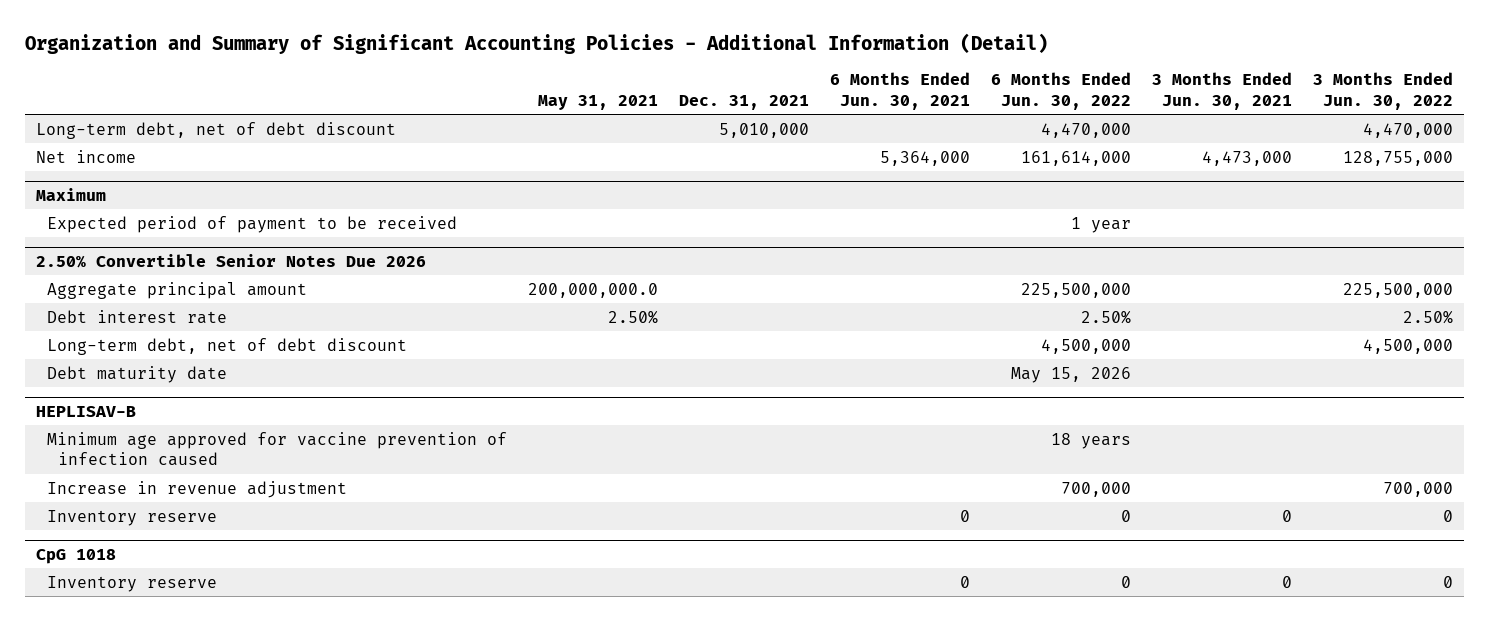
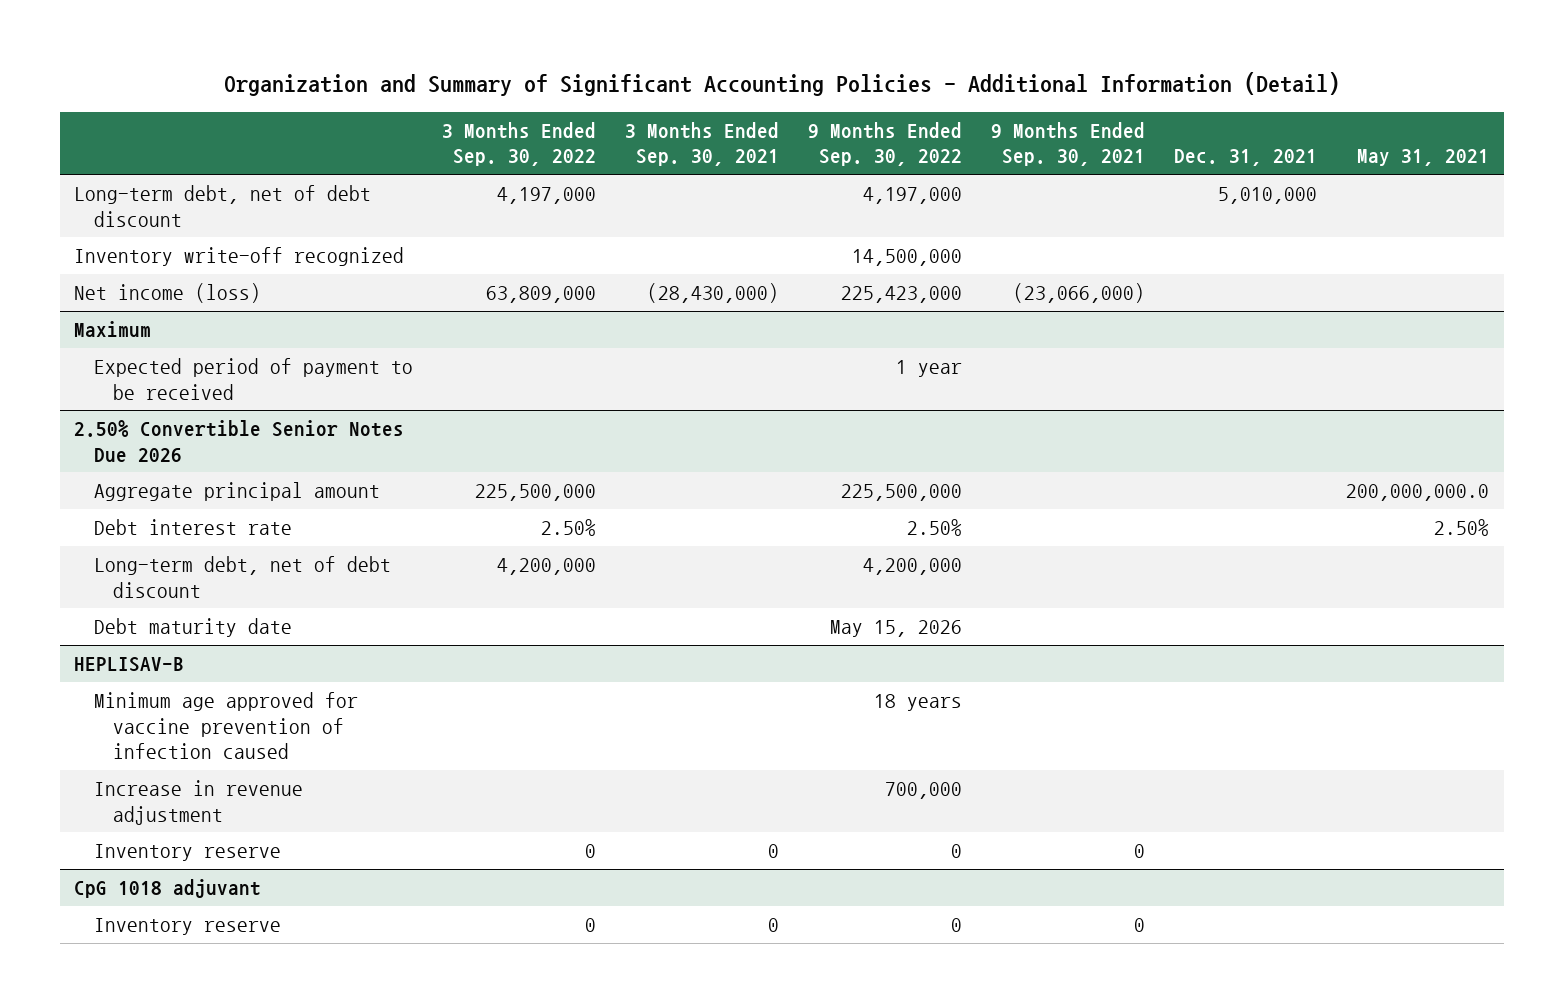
[830,72,971,110] 6 Months Ended Jun. 30, 2021 -> none
[991,72,1132,110] 6 Months Ended Jun. 30, 2022 -> none
[1152,72,1293,110] 3 Months Ended Jun. 30, 2021 -> none
[1313,72,1454,110] 3 Months Ended Jun. 30, 2022 -> none
none -> [441,121,596,167] 3 Months Ended Sep. 30, 2022
none -> [624,121,779,167] 3 Months Ended Sep. 30, 2021
none -> [808,121,963,167] 9 Months Ended Sep. 30, 2022
none -> [991,121,1146,167] 9 Months Ended Sep. 30, 2021
none -> [74,246,405,266] Inventory write-off recognized
[35,149,136,163] Net income -> [74,282,262,303] Net income (loss)
[35,548,116,564] CpG 1018 -> [74,878,262,898] CpG 1018 adjuvant

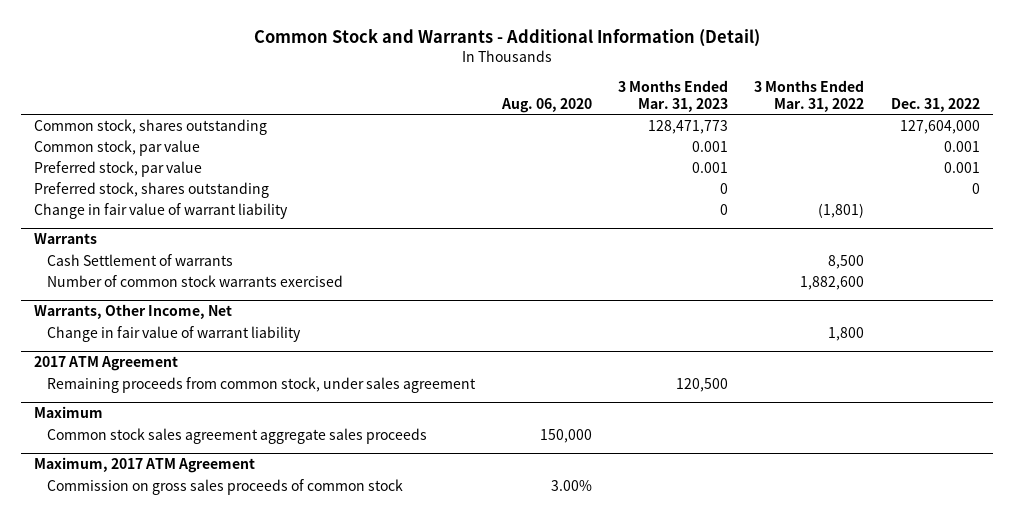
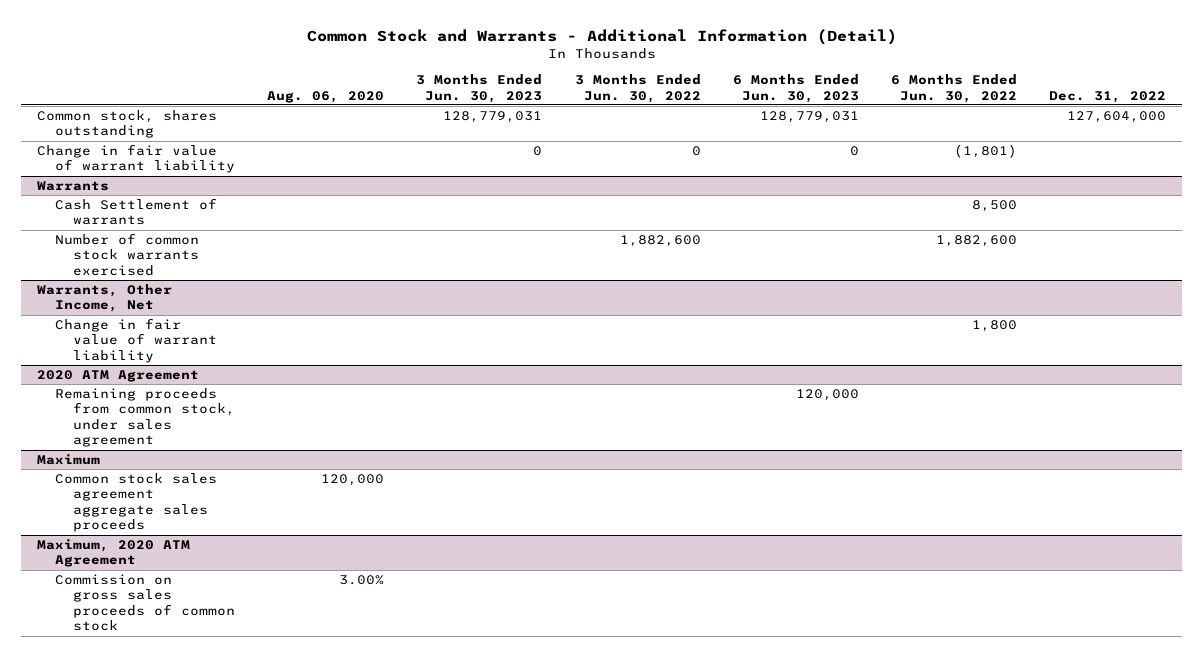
[617,80,728,112] 3 Months Ended Mar. 31, 2023 -> none
[754,80,865,112] 3 Months Ended Mar. 31, 2022 -> none
none -> [416,74,543,103] 3 Months Ended Jun. 30, 2023
none -> [574,74,701,103] 3 Months Ended Jun. 30, 2022
none -> [732,74,859,103] 6 Months Ended Jun. 30, 2023
none -> [891,74,1018,103] 6 Months Ended Jun. 30, 2022
[33,139,200,156] Common stock, par value -> none
[33,160,202,177] Preferred stock, par value -> none
[33,181,269,198] Preferred stock, shares outstanding -> none
[33,356,178,372] 2017 ATM Agreement -> none
[47,376,477,393] Remaining proceeds from common stock, under sales agreement -> none
none -> [37,370,200,383] 2020 ATM Agreement
none -> [55,388,235,448] Remaining proceeds from common stock, under sales agreement
[539,428,592,443] 150,000 -> [321,474,385,487] 120,000
[33,457,255,474] Maximum, 2017 ATM Agreement -> [37,539,191,568] Maximum, 2020 ATM Agreement

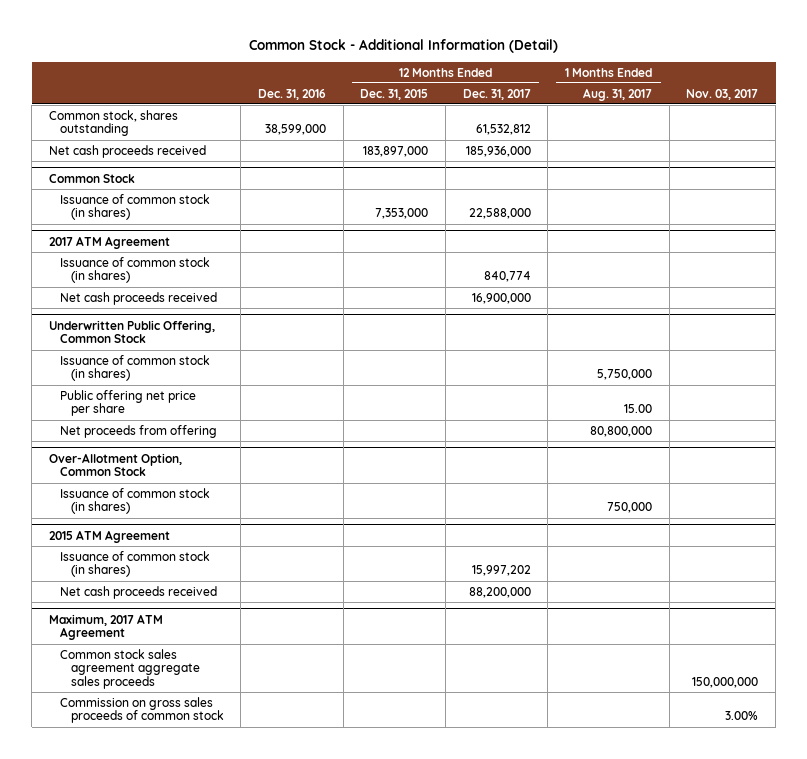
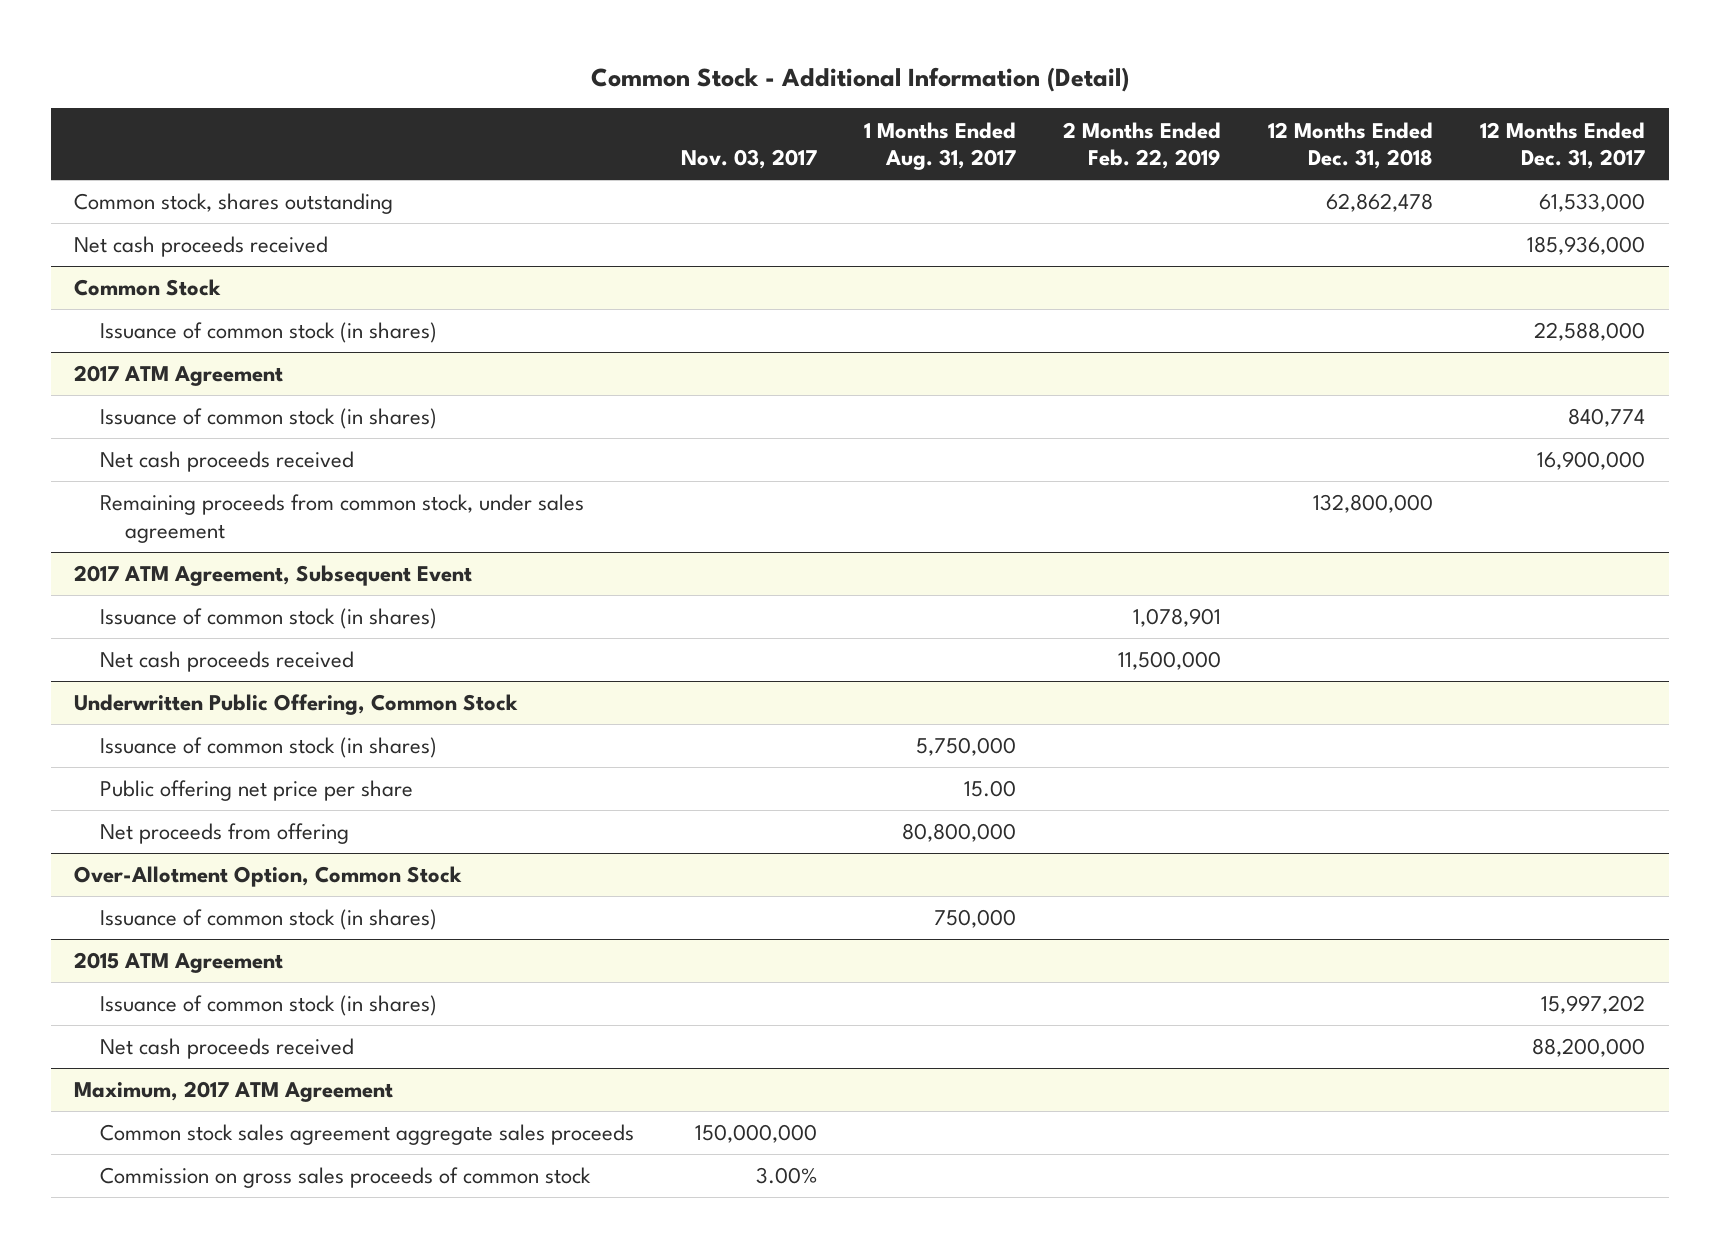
[258,88,327,100] Dec. 31, 2016 -> none
[360,88,429,100] Dec. 31, 2015 -> none
none -> [1063,121,1222,170] 2 Months Ended Feb. 22, 2019
none -> [1268,121,1434,170] 12 Months Ended Dec. 31, 2018
[475,124,531,136] 61,532,812 -> [1539,193,1646,213] 61,533,000
none -> [99,494,584,543] Remaining proceeds from common stock, under sales agreement
none -> [74,565,473,587] 2017 ATM Agreement, Subsequent Event
none -> [99,608,437,630] Issuance of common stock (in shares)
none -> [99,651,354,673] Net cash proceeds received

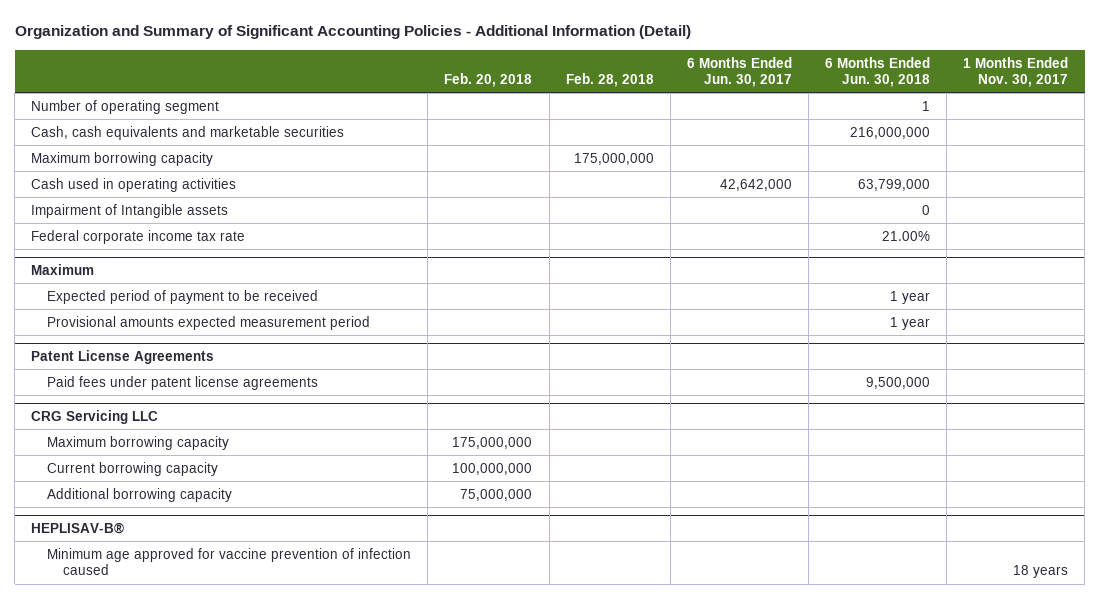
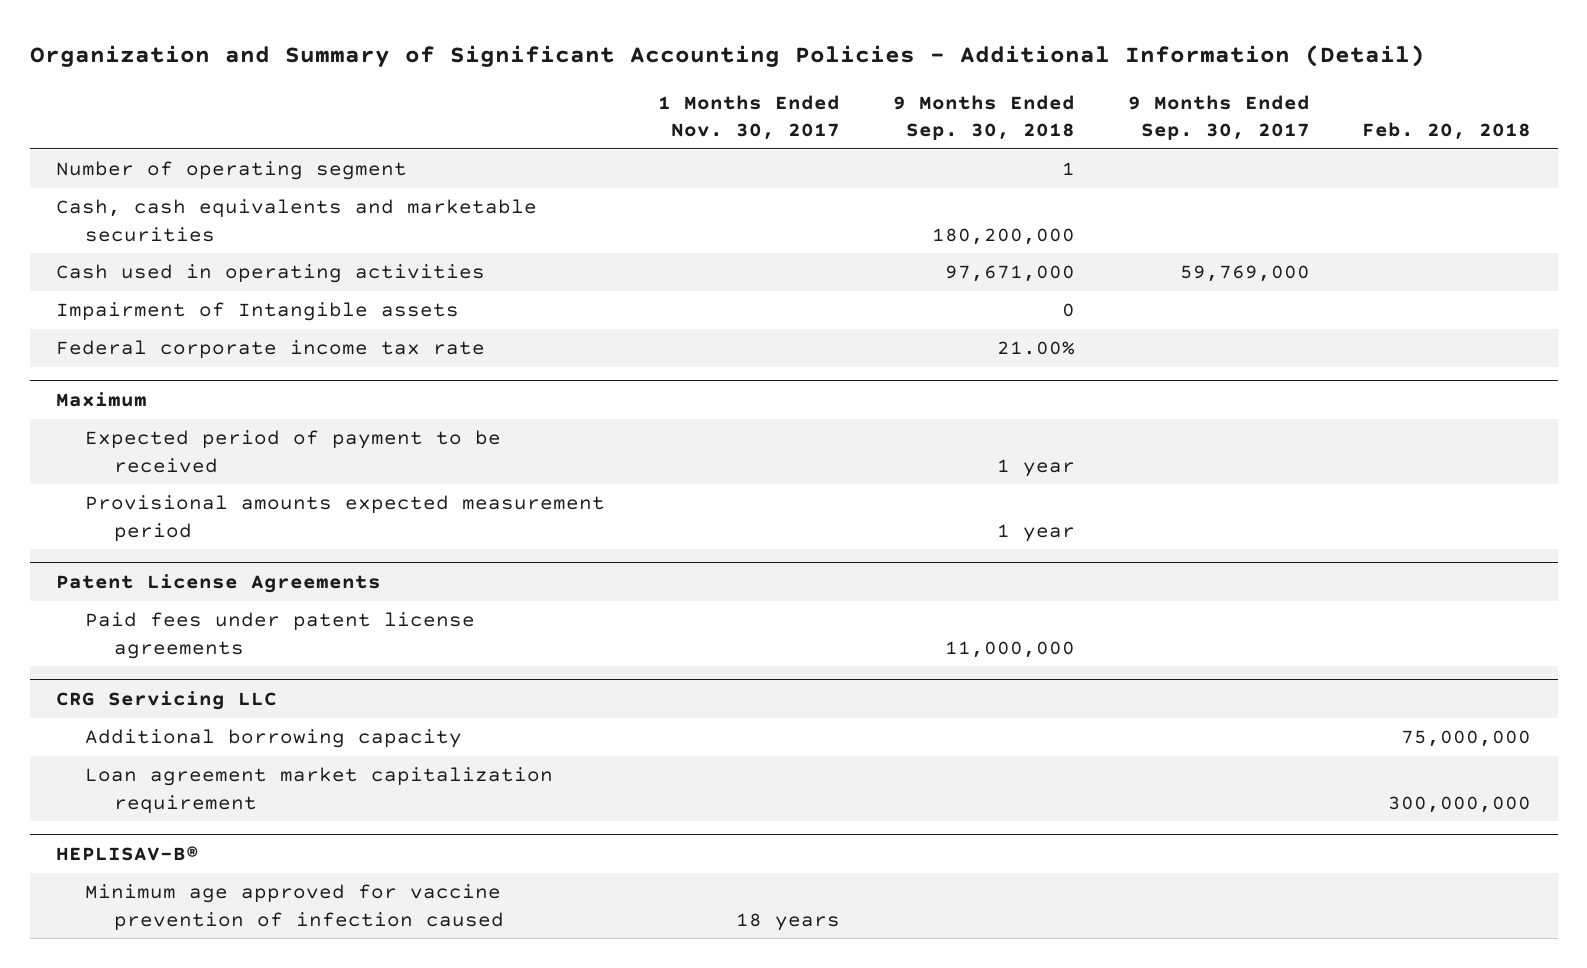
[565,72,654,87] Feb. 28, 2018 -> none
[686,56,792,87] 6 Months Ended Jun. 30, 2017 -> none
[825,56,931,87] 6 Months Ended Jun. 30, 2018 -> none
none -> [892,94,1075,140] 9 Months Ended Sep. 30, 2018
none -> [1127,94,1310,140] 9 Months Ended Sep. 30, 2017
[31,151,214,166] Maximum borrowing capacity -> none
[47,435,230,450] Maximum borrowing capacity -> none
[47,461,219,476] Current borrowing capacity -> none
none -> [84,767,553,814] Loan agreement market capitalization requirement

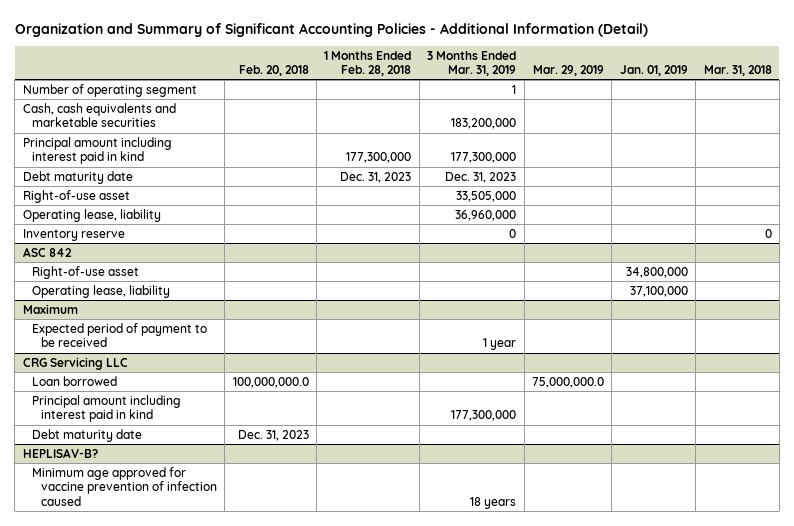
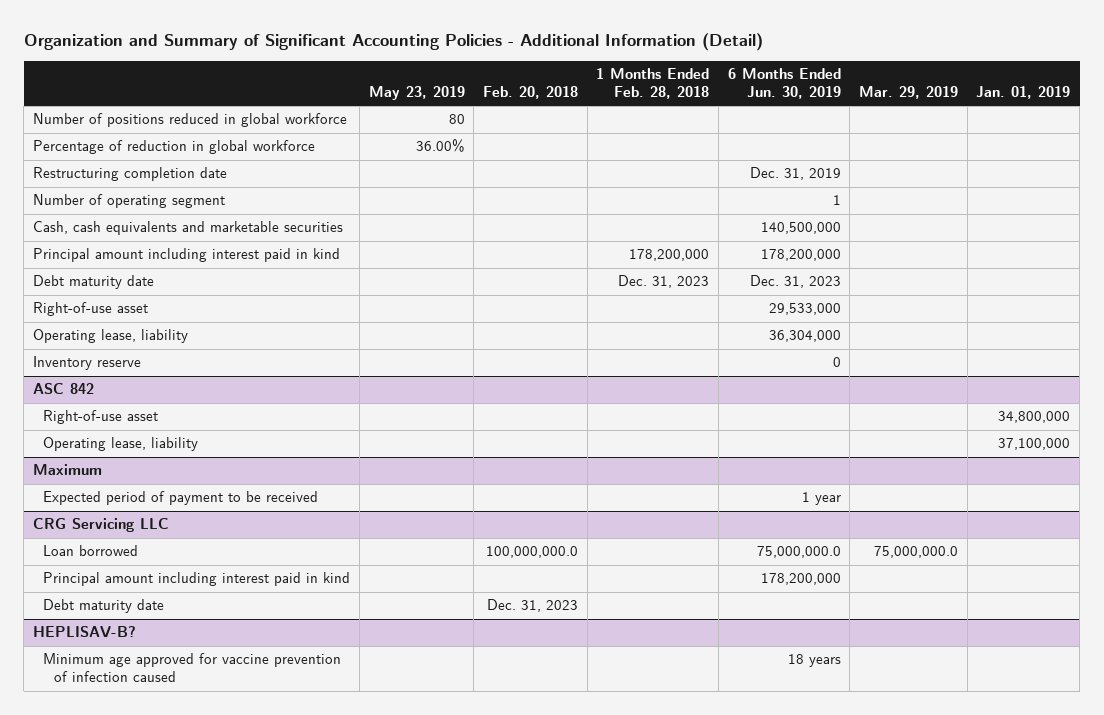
[427,50,517,77] 3 Months Ended Mar. 31, 2019 -> none
[703,65,772,77] Mar. 31, 2018 -> none
none -> [368,85,465,100] May 23, 2019
none -> [727,68,841,99] 6 Months Ended Jun. 30, 2019
none -> [33,113,348,128] Number of positions reduced in global workforce
none -> [33,140,316,155] Percentage of reduction in global workforce
none -> [33,167,228,182] Restructuring completion date
[346,152,412,164] 177,300,000 -> [629,249,710,262] 178,200,000

